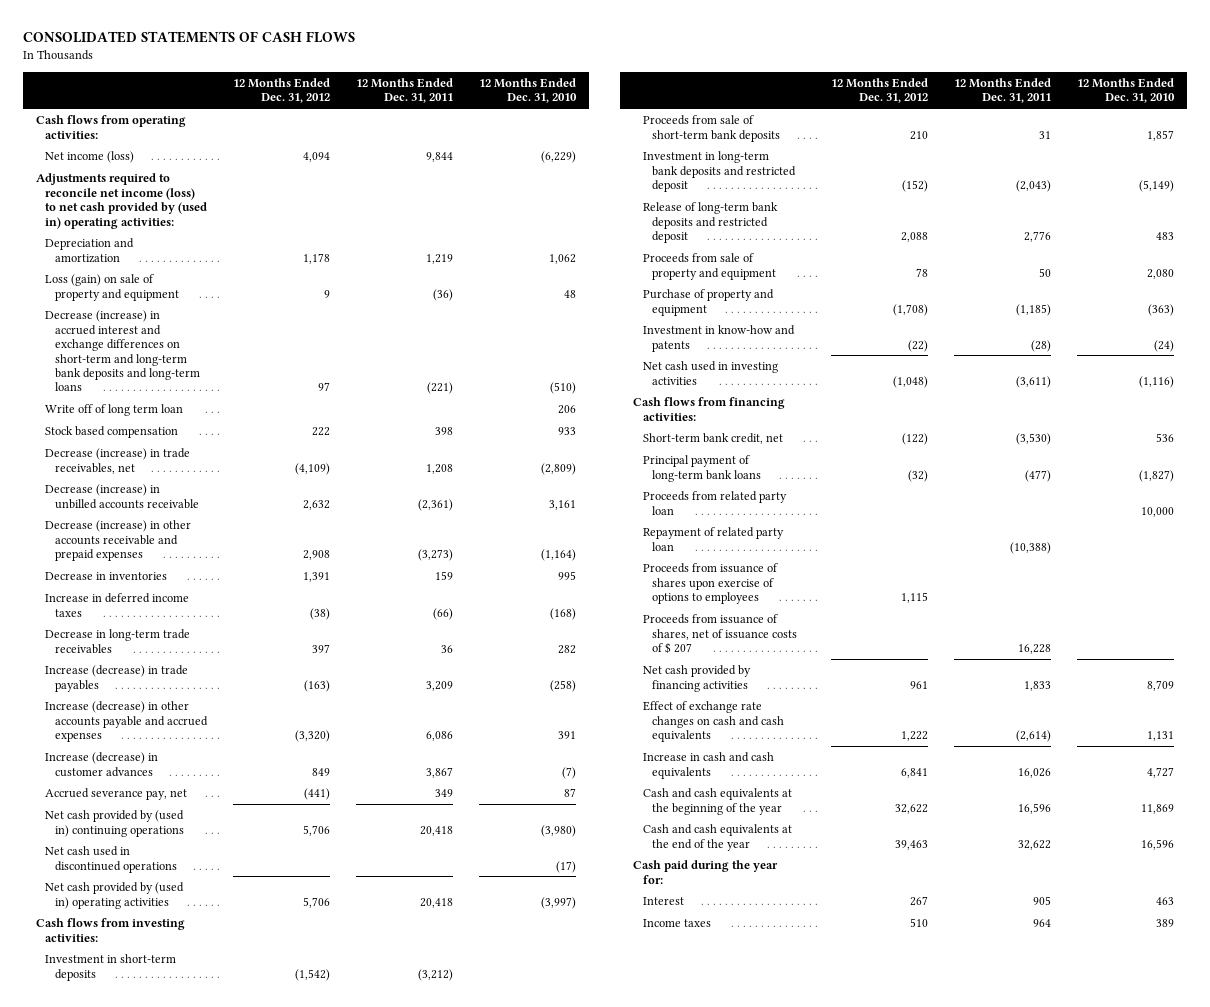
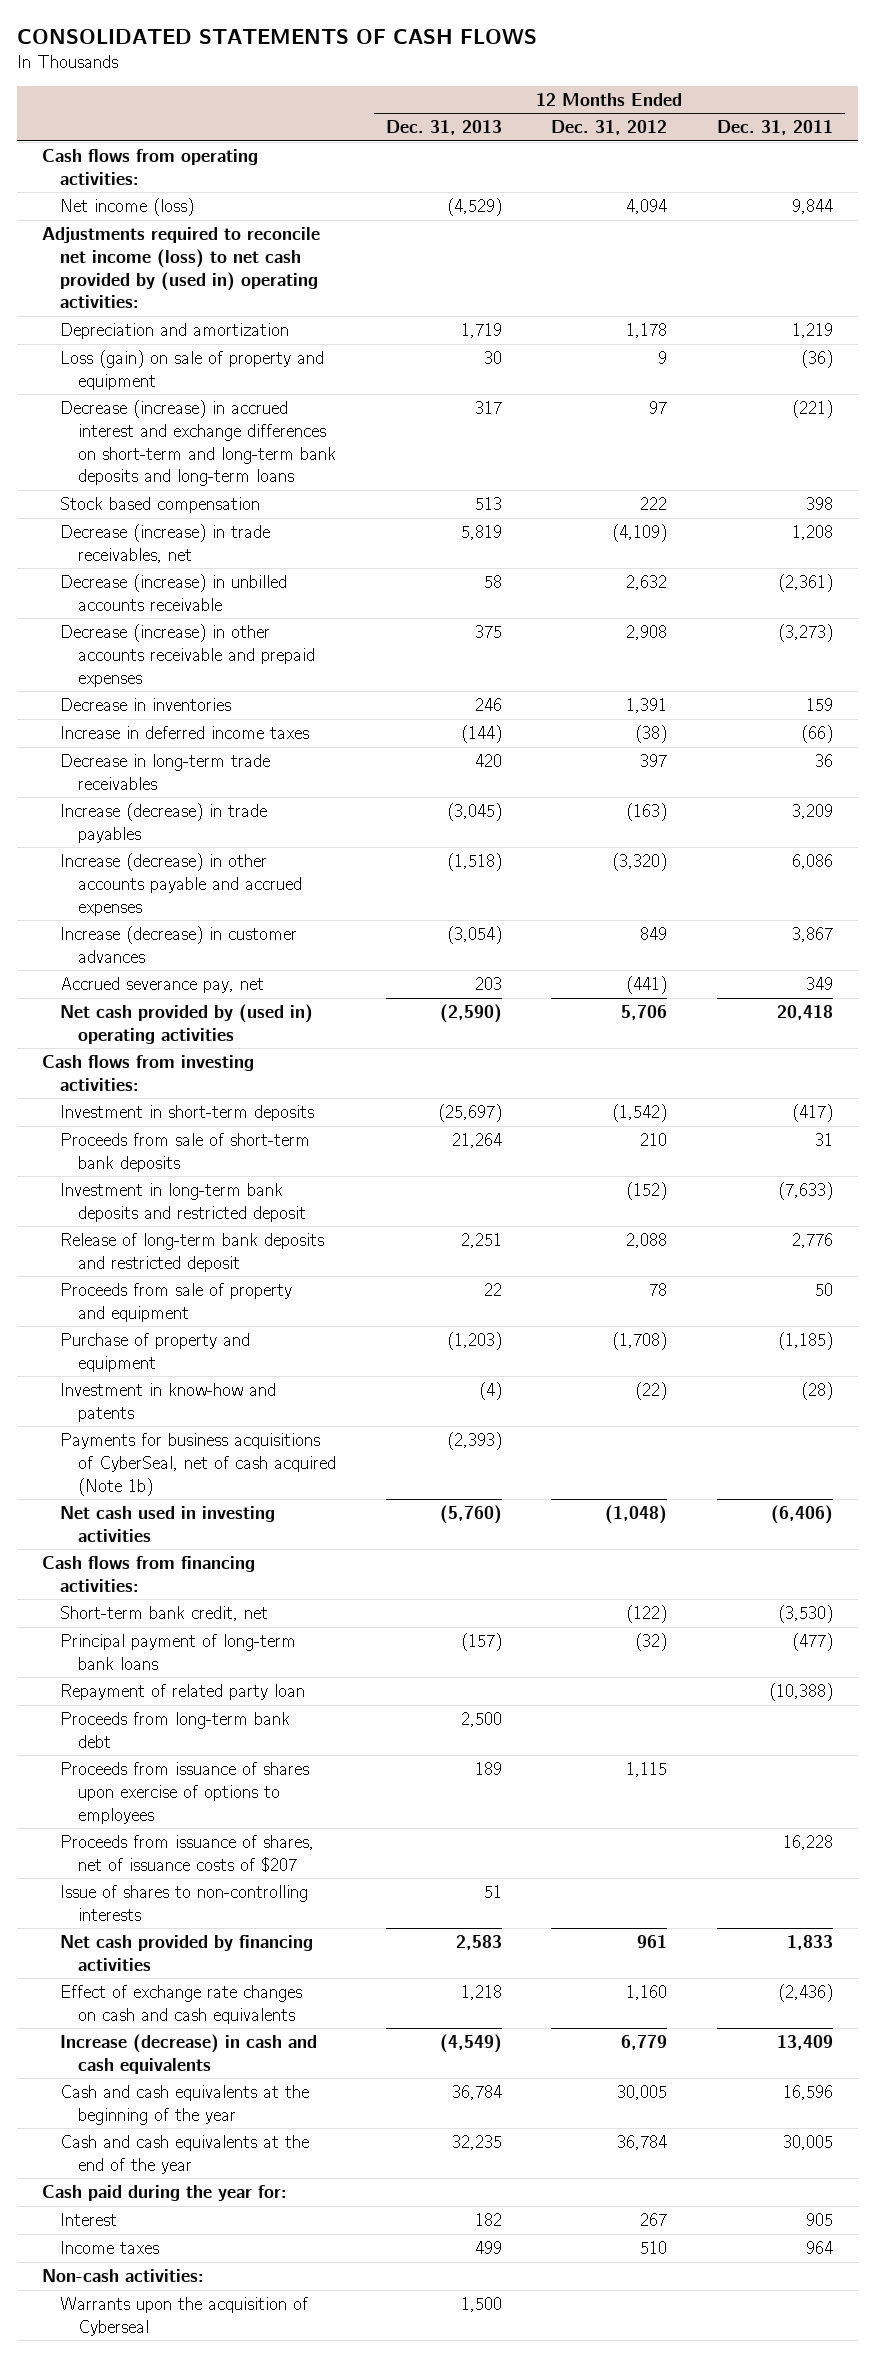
[479,77,578,104] 12 Months Ended Dec. 31, 2010 -> none
none -> [385,120,502,136] Dec. 31, 2013
[45,404,184,417] Write off of long term loan -> none
[45,810,185,837] Net cash provided by (used in) continuing operations -> none
[45,846,177,873] Net cash used in discontinued operations -> none
[418,968,454,981] (3,212) -> [791,1103,833,1122] (417)
[1015,180,1051,193] (2,043) -> [777,1181,833,1200] (7,633)
none -> [60,1432,337,1496] Payments for business acquisitions of CyberSeal, net of cash acquired (Note 1b)
[1015,375,1051,388] (3,611) -> [770,1504,833,1524] (6,406)
[642,491,787,515] Proceeds from related party loan -> none
none -> [60,1711,291,1748] Proceeds from long-term bank debt
[642,614,798,655] Proceeds from issuance of shares, net of issuance costs of $ 207 -> [60,1834,315,1872] Proceeds from issuance of shares, net of issuance costs of $207
none -> [60,1884,309,1921] Issue of shares to non-controlling interests
[900,731,928,742] 1,222 -> [626,1984,668,2000] 1,160
[1015,730,1051,743] (2,614) -> [777,1983,833,2002] (2,436)
[642,752,774,779] Increase in cash and cash equivalents -> [60,2033,318,2074] Increase (decrease) in cash and cash equivalents
[900,767,928,778] 6,841 -> [621,2034,668,2050] 6,779
[1017,767,1051,778] 16,026 -> [776,2034,833,2050] 13,409
[894,803,928,814] 32,622 -> [617,2084,668,2100] 30,005
[894,839,928,850] 39,463 -> [617,2134,668,2150] 36,784
[1017,839,1051,850] 32,622 -> [782,2134,833,2150] 30,005
none -> [41,2268,204,2282] Non-cash activities:
none -> [60,2296,309,2336] Warrants upon the acquisition of Cyberseal

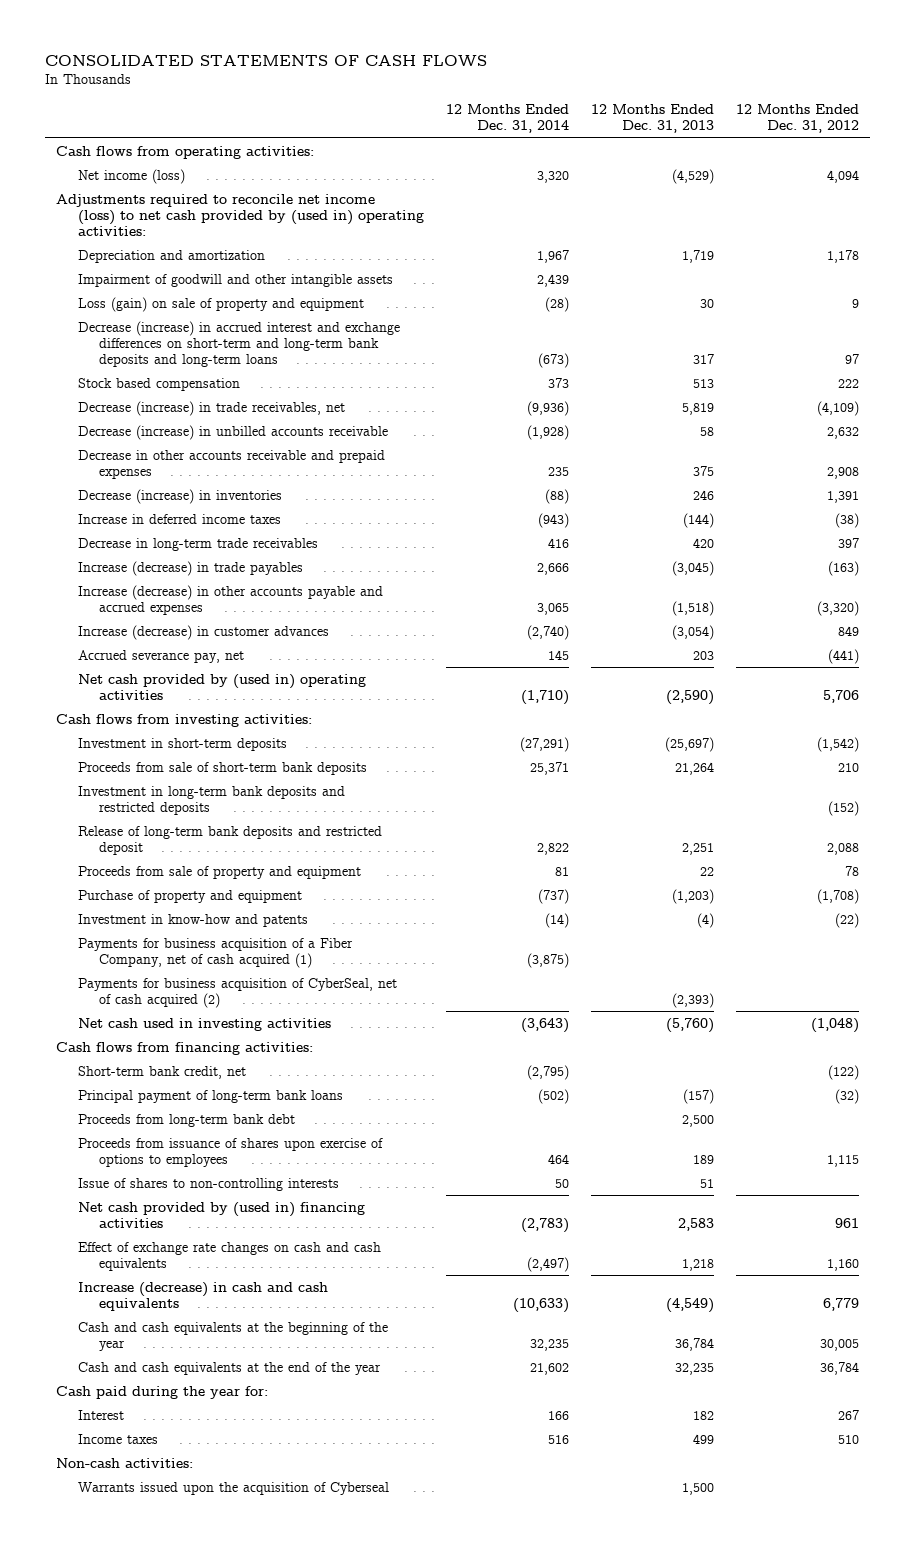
[716,120,833,136] Dec. 31, 2011 -> none
none -> [445,104,569,134] 12 Months Ended Dec. 31, 2014
none -> [77,273,393,287] Impairment of goodwill and other intangible assets
[60,623,316,687] Decrease (increase) in other accounts receivable and prepaid expenses -> [77,449,385,479] Decrease in other accounts receivable and prepaid expenses
[60,697,232,711] Decrease in inventories -> [77,488,282,504] Decrease (increase) in inventories
[60,1182,307,1222] Investment in long-term bank deposits and restricted deposit -> [77,785,345,815] Investment in long-term bank deposits and restricted deposits
none -> [77,937,353,968] Payments for business acquisition of a Fiber Company, net of cash acquired (1)
[60,1432,337,1496] Payments for business acquisitions of CyberSeal, net of cash acquired (Note 1b) -> [77,977,397,1008] Payments for business acquisition of CyberSeal, net of cash acquired (2)
[60,1683,306,1700] Repayment of related party loan -> none
[60,1834,315,1872] Proceeds from issuance of shares, net of issuance costs of $207 -> none
[60,1934,314,1971] Net cash provided by financing activities -> [77,1201,365,1228] Net cash provided by (used in) financing activities
[60,2296,309,2336] Warrants upon the acquisition of Cyberseal -> [77,1481,389,1495] Warrants issued upon the acquisition of Cyberseal

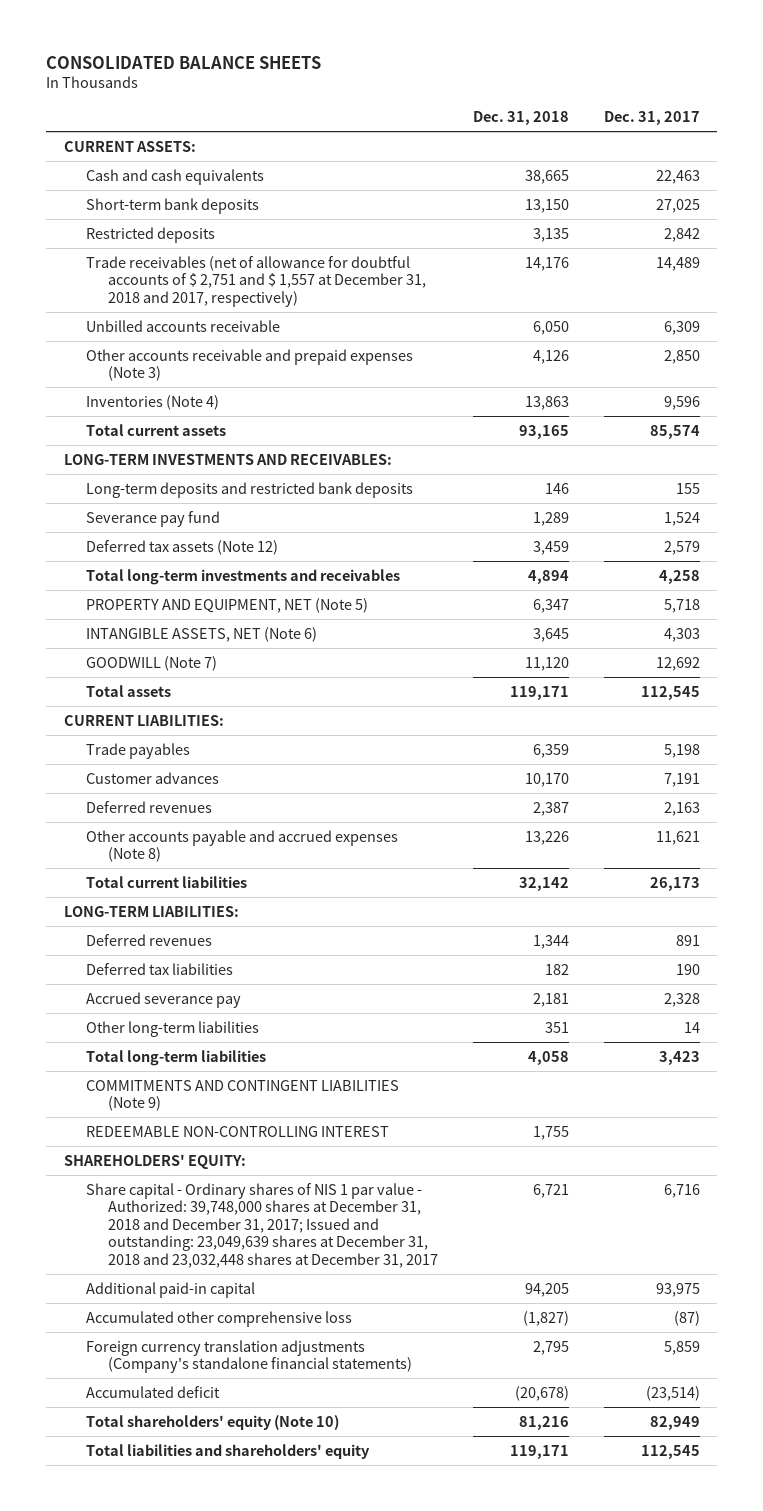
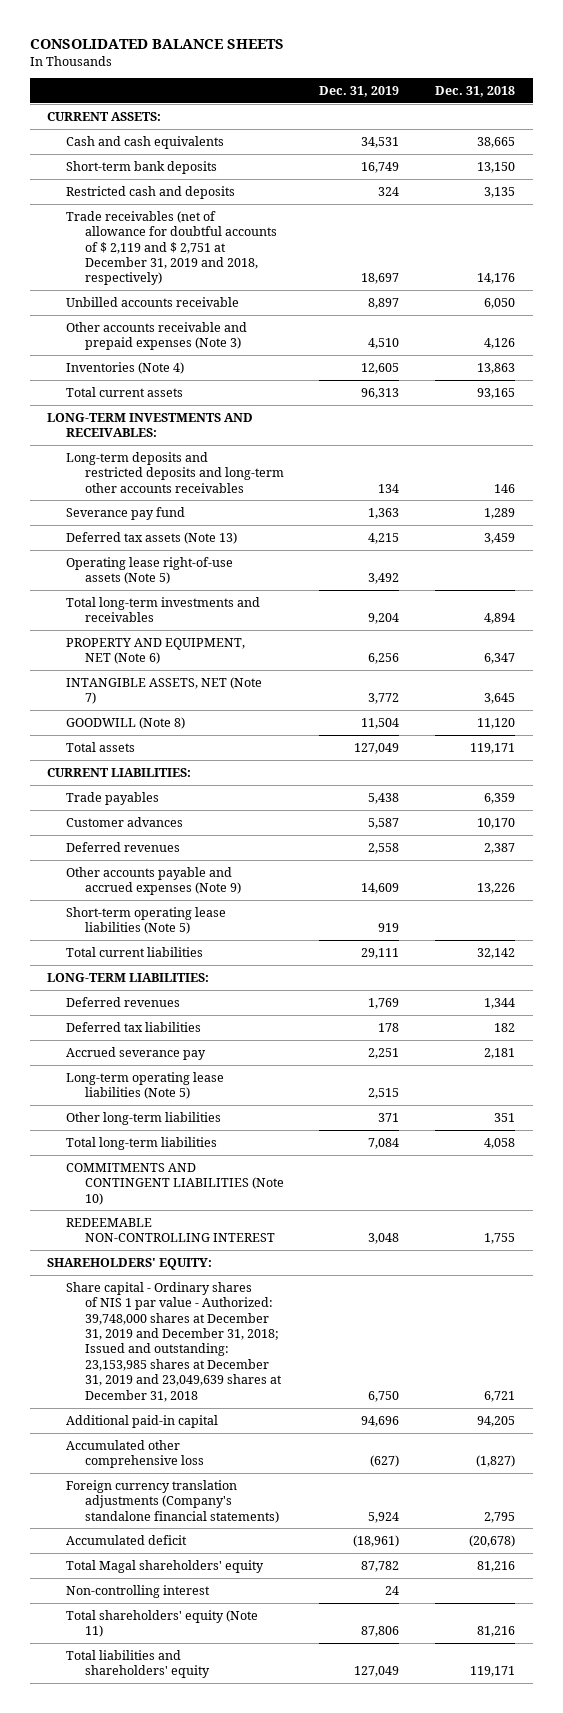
[603,111,700,126] Dec. 31, 2017 -> none
none -> [319,85,400,97] Dec. 31, 2019
[85,226,215,243] Restricted deposits -> [66,185,236,199] Restricted cash and deposits
[85,255,426,307] Trade receivables (net of allowance for doubtful accounts of $ 2,751 and $ 1,557 at December 31, 2018 and 2017, respectively) -> [66,210,277,286] Trade receivables (net of allowance for doubtful accounts of $ 2,119 and $ 2,751 at December 31, 2019 and 2018, respectively)
[85,481,413,498] Long-term deposits and restricted bank deposits -> [66,451,284,493] Long-term deposits and restricted deposits and long-term other accounts receivables
[85,539,278,555] Deferred tax assets (Note 12) -> [66,531,238,544] Deferred tax assets (Note 13)
none -> [66,556,234,585] Operating lease right-of-use assets (Note 5)
[85,597,368,613] PROPERTY AND EQUIPMENT, NET (Note 5) -> [66,637,246,665] PROPERTY AND EQUIPMENT, NET (Note 6)
[85,626,317,642] INTANGIBLE ASSETS, NET (Note 6) -> [66,676,263,705] INTANGIBLE ASSETS, NET (Note 7)
[85,655,217,671] GOODWILL (Note 7) -> [66,716,186,729] GOODWILL (Note 8)
[85,829,398,863] Other accounts payable and accrued expenses (Note 8) -> [66,866,241,896] Other accounts payable and accrued expenses (Note 9)
none -> [66,906,227,935] Short-term operating lease liabilities (Note 5)
none -> [66,1071,225,1100] Long-term operating lease liabilities (Note 5)
[85,1079,399,1112] COMMITMENTS AND CONTINGENT LIABILITIES (Note 9) -> [66,1162,284,1205] COMMITMENTS AND CONTINGENT LIABILITIES (Note 10)
[85,1182,438,1268] Share capital - Ordinary shares of NIS 1 par value - Authorized: 39,748,000 shares at December 31, 2018 and December 31, 2017; Issued and outstanding: 23,049,639 shares at December 31, 2018 and 23,032,448 shares at December 31, 2017 -> [66,1281,282,1402] Share capital - Ordinary shares of NIS 1 par value - Authorized: 39,748,000 shares at December 31, 2019 and December 31, 2018; Issued and outstanding: 23,153,985 shares at December 31, 2019 and 23,049,639 shares at December 31, 2018
none -> [66,1559,265,1573] Total Magal shareholders' equity
none -> [66,1584,211,1598] Non-controlling interest
[85,1414,339,1430] Total shareholders' equity (Note 10) -> [66,1609,259,1638] Total shareholders' equity (Note 11)

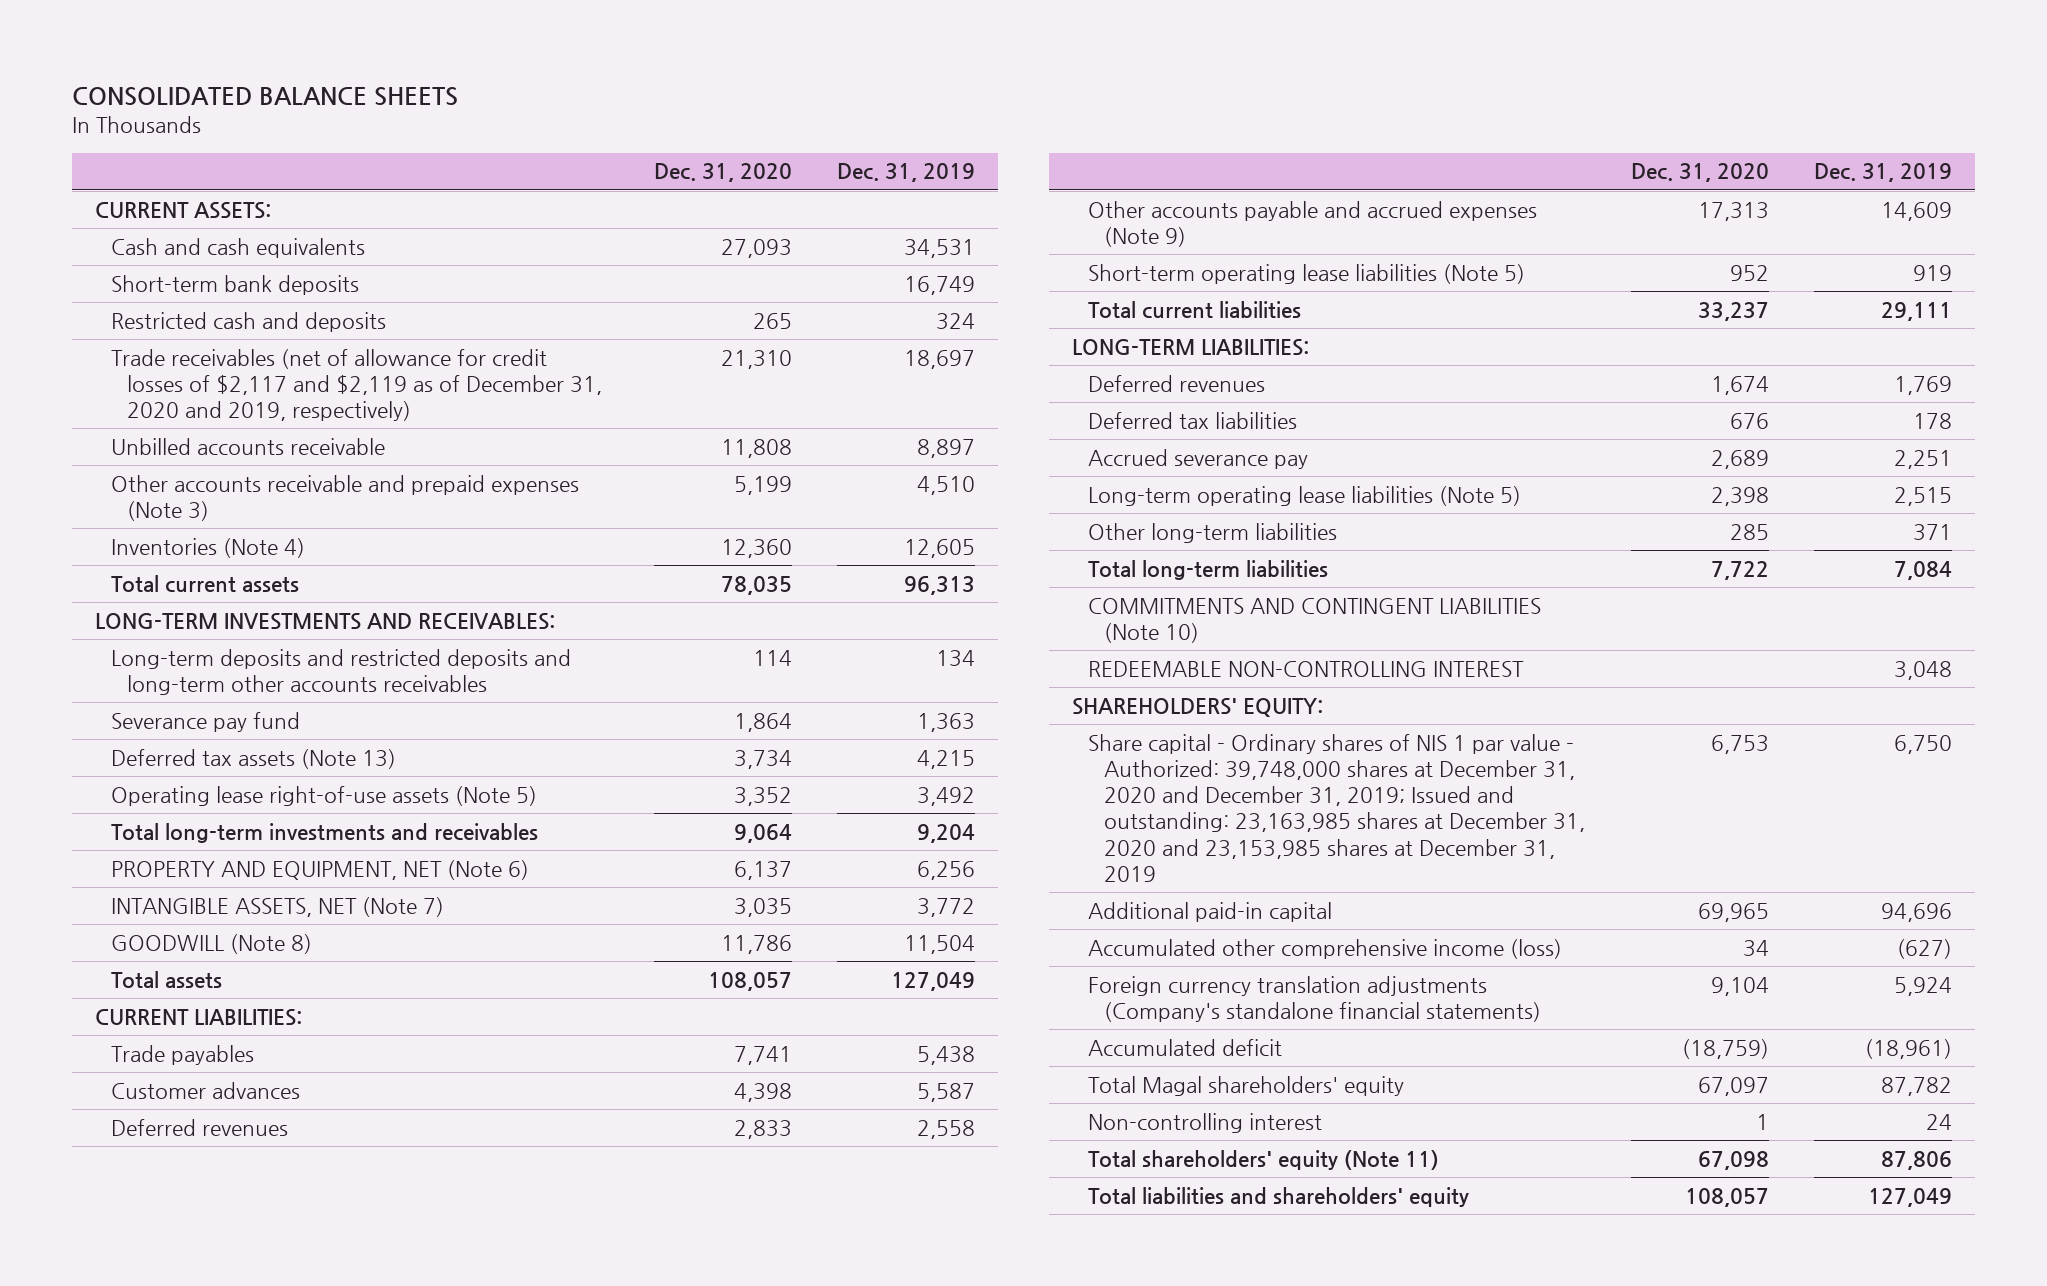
[435,85,516,97] Dec. 31, 2018 -> none
none -> [653,163,792,183] Dec. 31, 2020
[66,210,277,286] Trade receivables (net of allowance for doubtful accounts of $ 2,119 and $ 2,751 at December 31, 2019 and 2018, respectively) -> [111,348,603,422] Trade receivables (net of allowance for credit losses of $2,117 and $2,119 as of December 31, 2020 and 2019, respectively)
[66,1281,282,1402] Share capital - Ordinary shares of NIS 1 par value - Authorized: 39,748,000 shares at December 31, 2019 and December 31, 2018; Issued and outstanding: 23,153,985 shares at December 31, 2019 and 23,049,639 shares at December 31, 2018 -> [1088,733,1586,882] Share capital - Ordinary shares of NIS 1 par value - Authorized: 39,748,000 shares at December 31, 2020 and December 31, 2019; Issued and outstanding: 23,163,985 shares at December 31, 2020 and 23,153,985 shares at December 31, 2019
[66,1439,204,1469] Accumulated other comprehensive loss -> [1088,938,1563,959] Accumulated other comprehensive income (loss)

